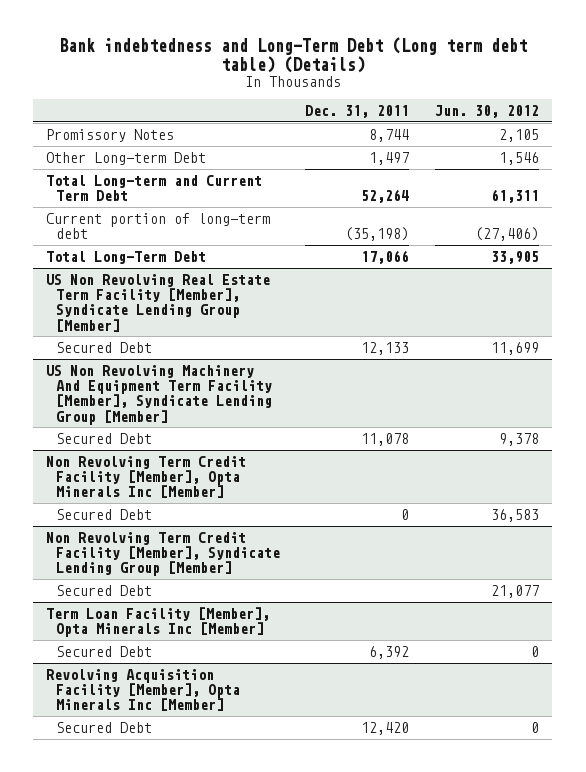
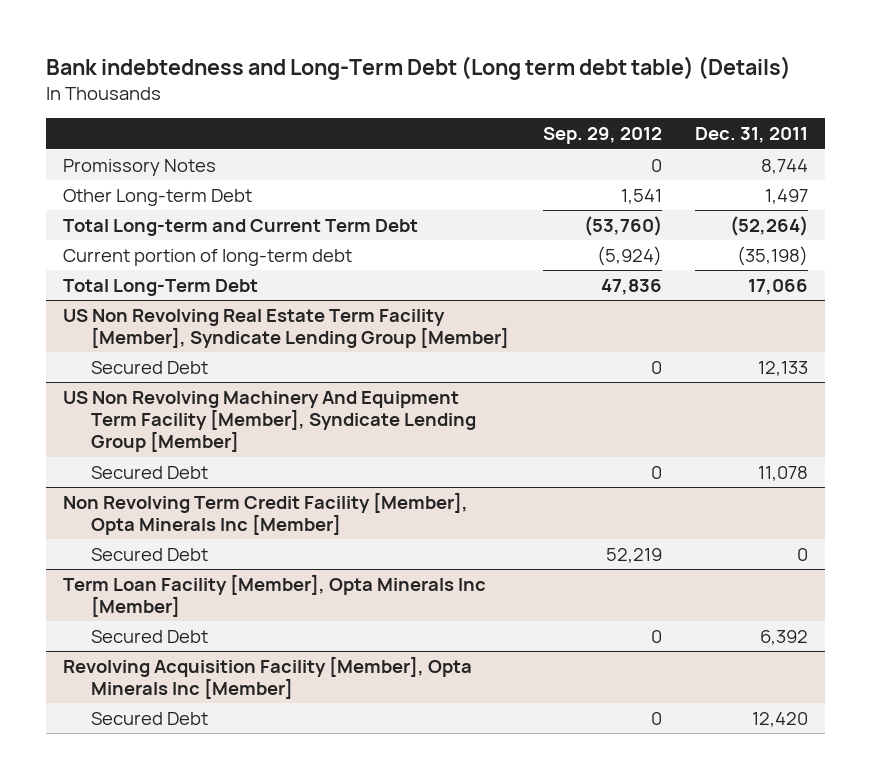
[435,105,540,119] Jun. 30, 2012 -> none
none -> [542,127,662,145] Sep. 29, 2012
[361,189,410,204] 52,264 -> [730,215,809,236] (52,264)
[46,532,280,577] Non Revolving Term Credit Facility [Member], Syndicate Lending Group [Member] -> none
[55,585,152,597] Secured Debt -> none

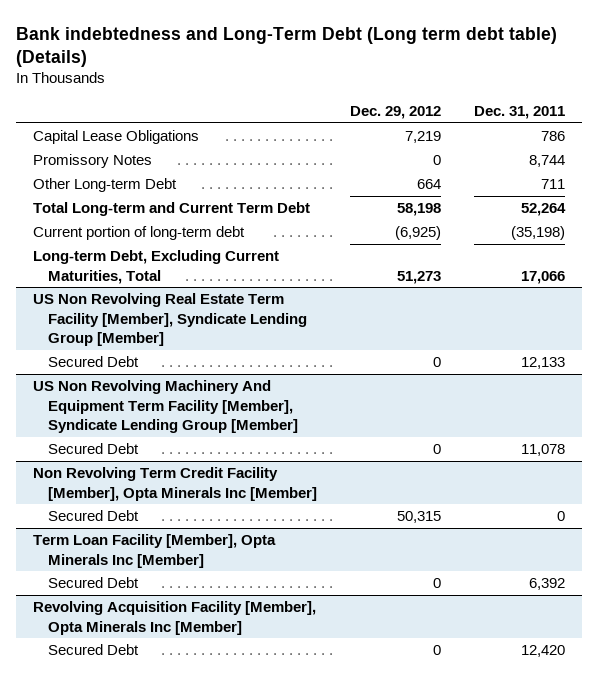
[542,127,662,145] Sep. 29, 2012 -> none
none -> [349,105,441,119] Dec. 29, 2012
none -> [32,130,199,145] Capital Lease Obligations
[765,188,809,204] 1,497 -> [540,179,565,190] 711
[730,215,809,236] (52,264) -> [520,203,566,217] 52,264
[63,278,259,296] Total Long-Term Debt -> [32,250,279,284] Long-term Debt, Excluding Current Maturities, Total

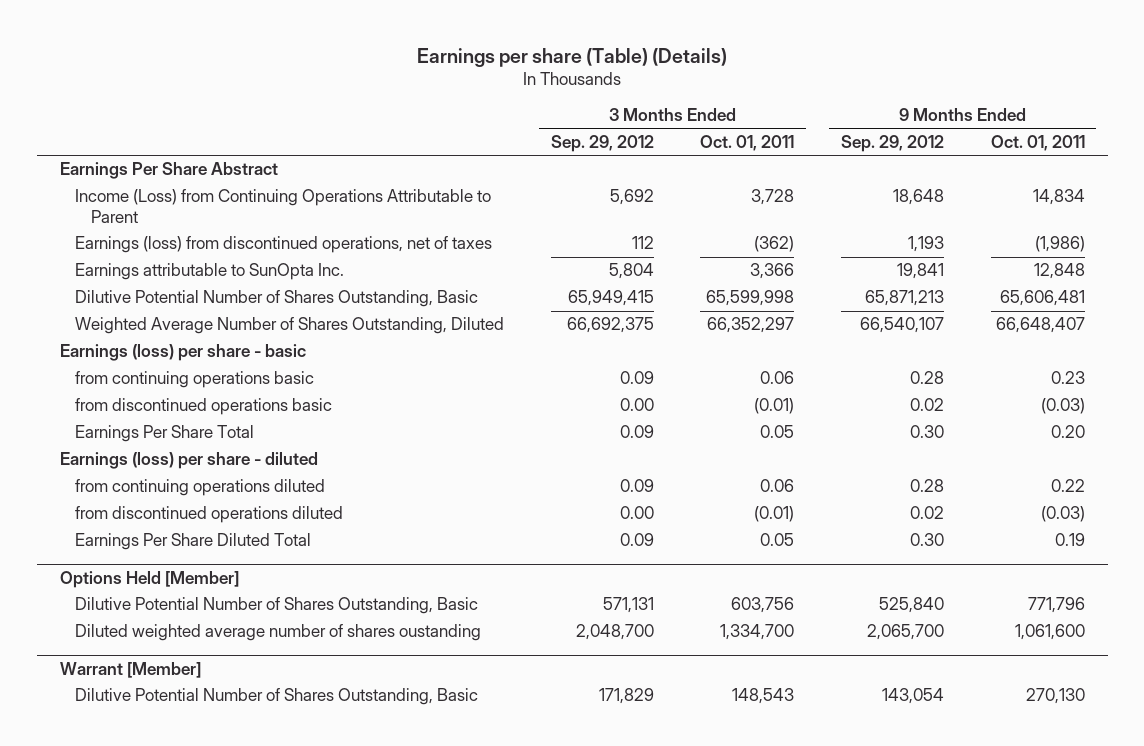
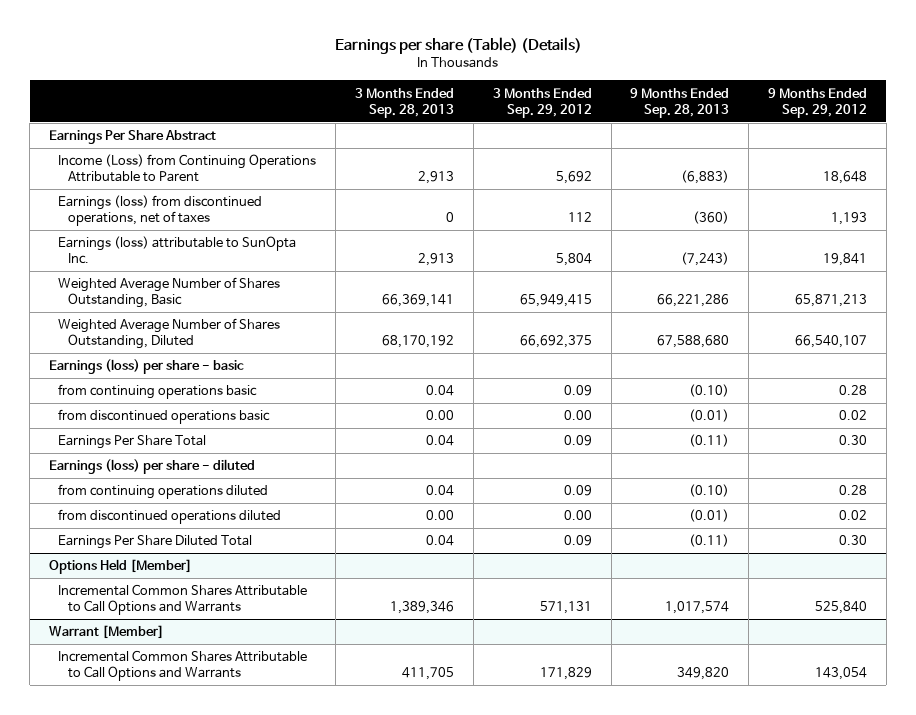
[700,135,795,152] Oct. 01, 2011 -> none
[990,135,1085,152] Oct. 01, 2011 -> none
none -> [355,87,455,118] 3 Months Ended Sep. 28, 2013
none -> [630,87,730,118] 9 Months Ended Sep. 28, 2013
[75,263,345,281] Earnings attributable to SunOpta Inc. -> [58,236,297,265] Earnings (loss) attributable to SunOpta Inc.
[75,290,479,308] Dilutive Potential Number of Shares Outstanding, Basic -> [58,277,281,309] Weighted Average Number of Shares Outstanding, Basic
[75,624,482,642] Diluted weighted average number of shares oustanding -> none
[75,597,479,615] Dilutive Potential Number of Shares Outstanding, Basic -> [58,584,308,616] Incremental Common Shares Attributable to Call Options and Warrants
[75,688,479,706] Dilutive Potential Number of Shares Outstanding, Basic -> [58,650,308,682] Incremental Common Shares Attributable to Call Options and Warrants

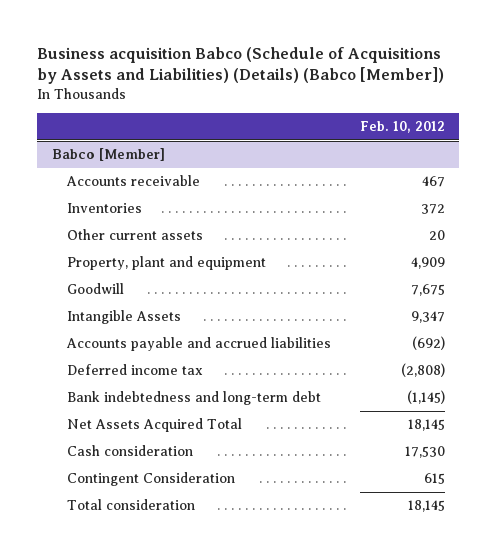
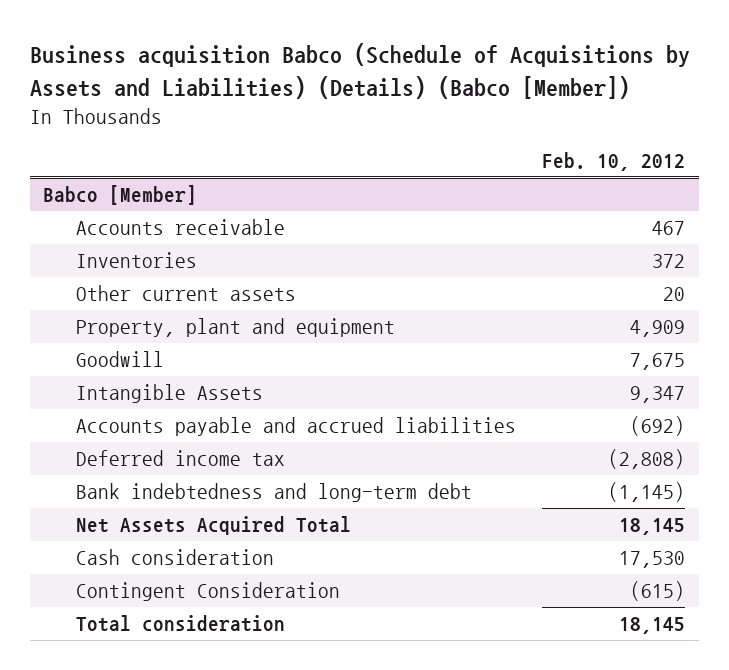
[424,473,446,485] 615 -> [630,581,686,602] (615)

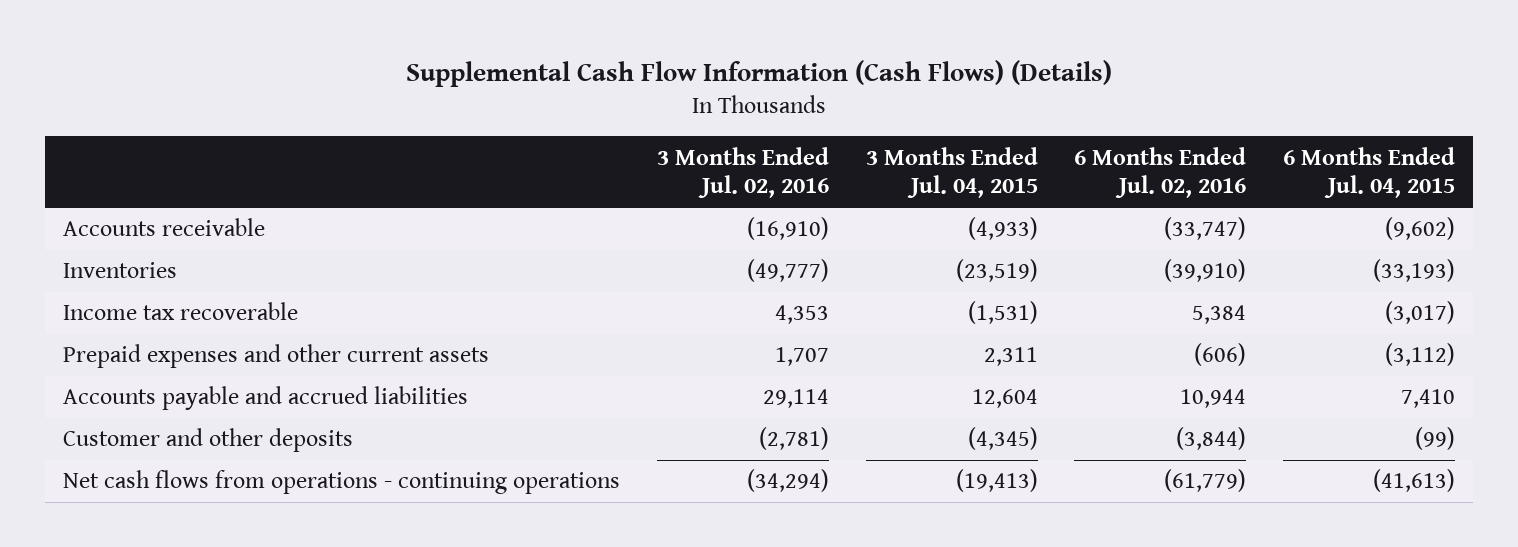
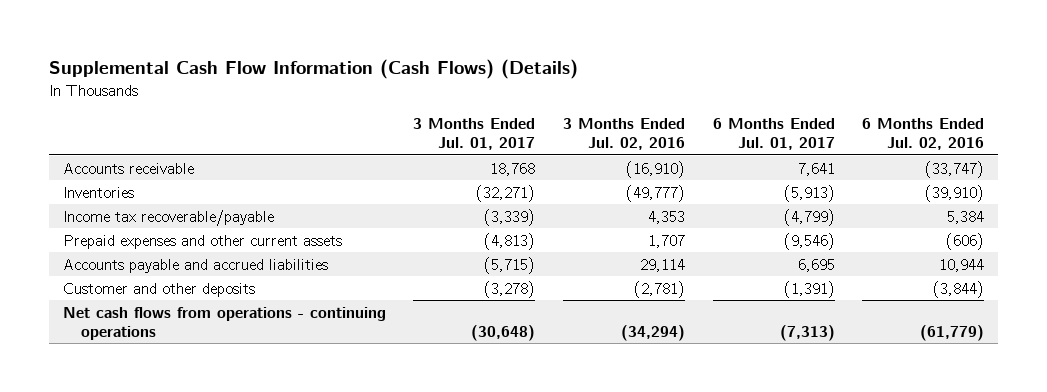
[865,146,1038,199] 3 Months Ended Jul. 04, 2015 -> none
[1282,146,1455,199] 6 Months Ended Jul. 04, 2015 -> none
none -> [413,118,536,151] 3 Months Ended Jul. 01, 2017
none -> [712,118,835,151] 6 Months Ended Jul. 01, 2017
[63,302,299,321] Income tax recoverable -> [62,209,274,226] Income tax recoverable/payable

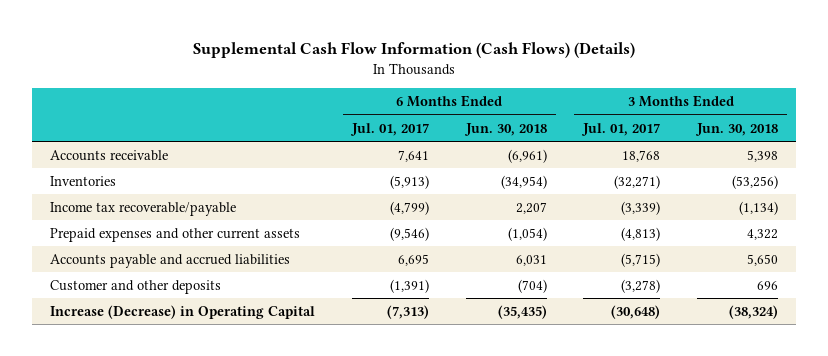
[562,118,685,151] 3 Months Ended Jul. 02, 2016 -> none
[862,118,985,151] 6 Months Ended Jul. 02, 2016 -> none
none -> [463,122,547,136] Jun. 30, 2018
none -> [695,122,779,136] Jun. 30, 2018
[62,306,386,340] Net cash flows from operations - continuing operations -> [50,304,316,319] Increase (Decrease) in Operating Capital

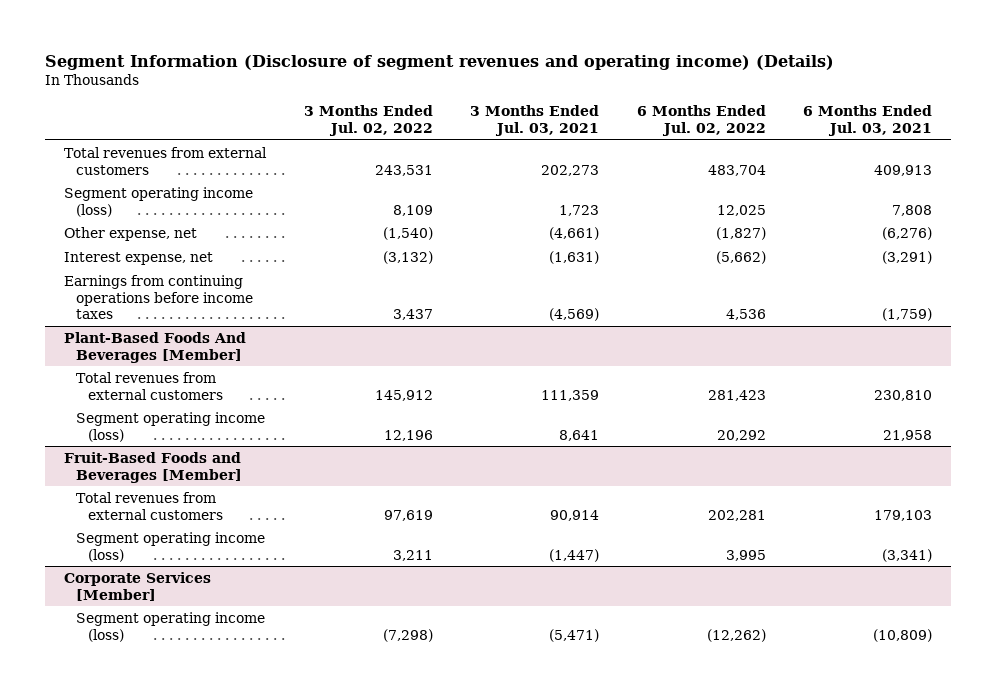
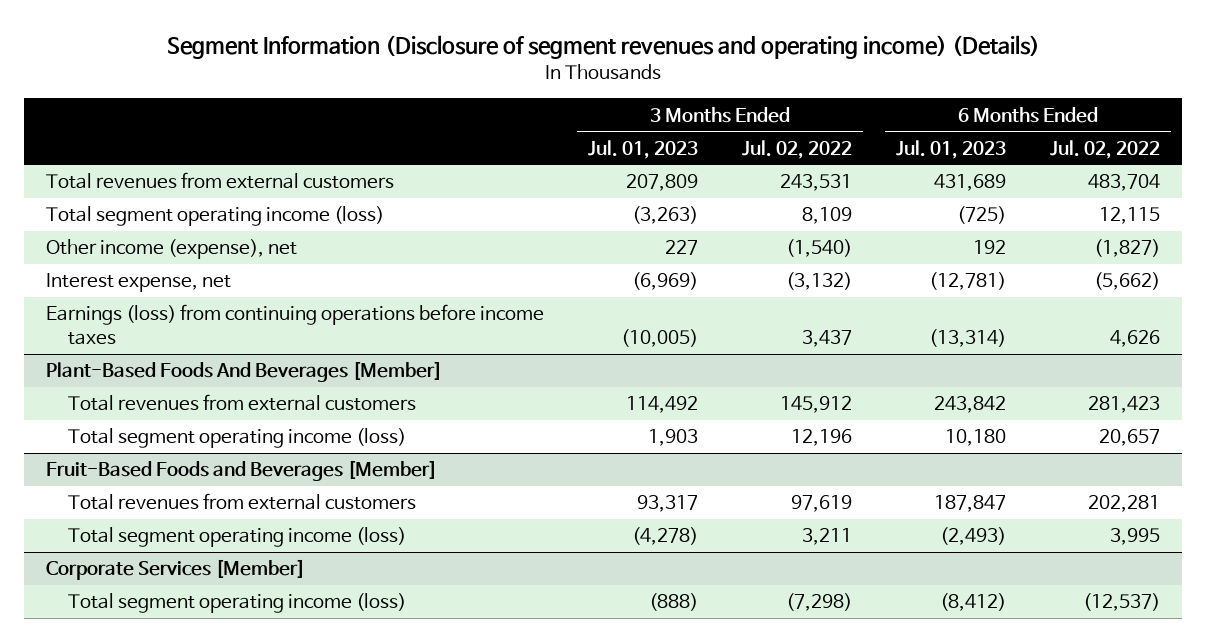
[470,105,600,136] 3 Months Ended Jul. 03, 2021 -> none
[803,105,933,136] 6 Months Ended Jul. 03, 2021 -> none
none -> [587,139,698,159] Jul. 01, 2023
none -> [895,139,1006,159] Jul. 01, 2023
[64,186,254,217] Segment operating income (loss) -> [45,206,384,227] Total segment operating income (loss)
[716,204,766,216] 12,025 -> [1099,207,1161,225] 12,115
[64,226,198,241] Other expense, net -> [45,239,297,260] Other income (expense), net
[64,274,254,320] Earnings from continuing operations before income taxes -> [45,304,544,346] Earnings (loss) from continuing operations before income taxes
[725,309,766,321] 4,536 -> [1110,330,1161,348] 4,626
[76,411,266,442] Segment operating income (loss) -> [67,428,406,449] Total segment operating income (loss)
[716,429,766,441] 20,292 -> [1099,429,1161,447] 20,657
[76,531,266,562] Segment operating income (loss) -> [67,527,406,548] Total segment operating income (loss)
[76,611,266,642] Segment operating income (loss) -> [67,593,406,614] Total segment operating income (loss)
[706,628,766,642] (12,262) -> [1083,593,1161,612] (12,537)

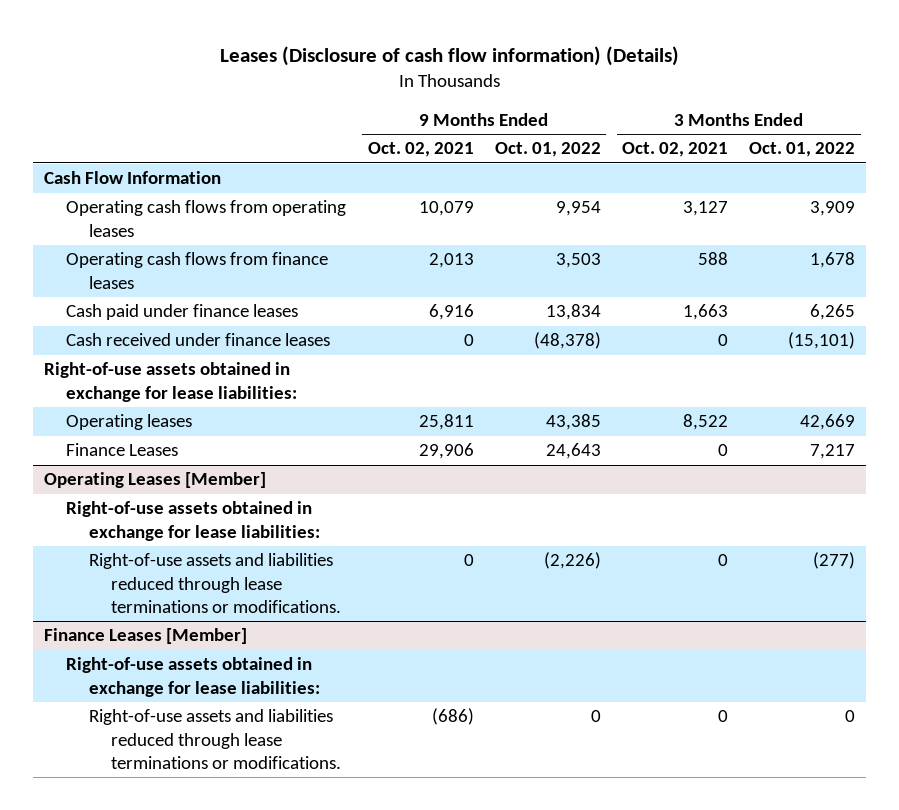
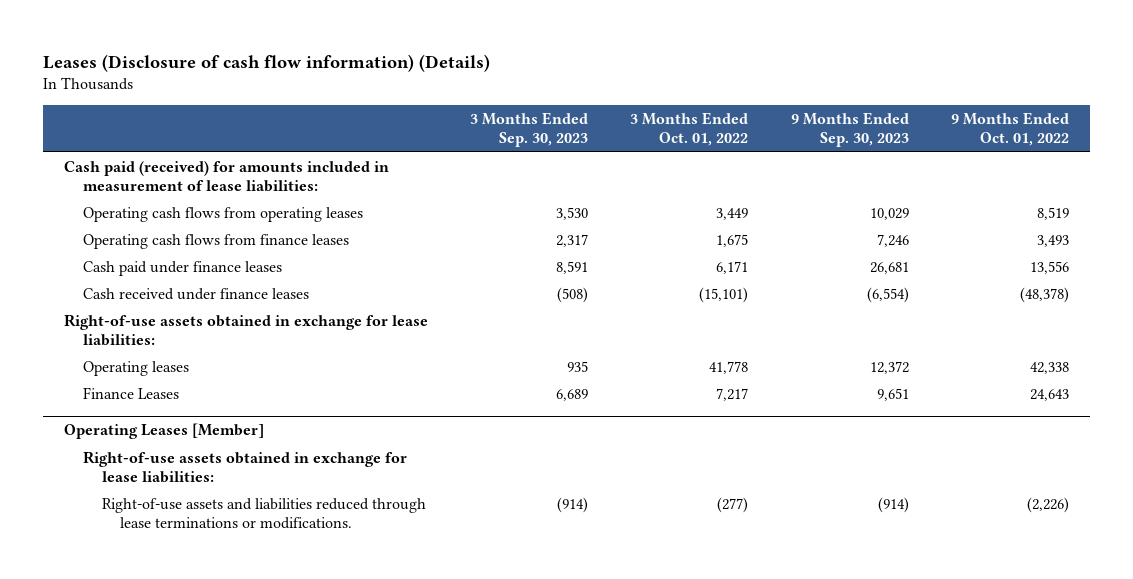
[367,142,474,158] Oct. 02, 2021 -> none
[622,142,729,158] Oct. 02, 2021 -> none
none -> [470,112,589,148] 3 Months Ended Sep. 30, 2023
none -> [790,112,909,148] 9 Months Ended Sep. 30, 2023
[43,171,221,185] Cash Flow Information -> none
none -> [64,160,390,192] Cash paid (received) for amounts included in measurement of lease liabilities:
[555,201,601,217] 9,954 -> [1036,206,1069,220] 8,519
[810,201,856,217] 3,909 -> [716,207,749,220] 3,449
[555,253,601,269] 3,503 -> [1036,234,1069,247] 3,493
[810,252,856,269] 1,678 -> [716,233,749,247] 1,675
[545,304,601,321] 13,834 -> [1029,260,1069,274] 13,556
[810,304,856,321] 6,265 -> [716,260,749,274] 6,171
[545,414,601,431] 43,385 -> [1029,361,1069,374] 42,338
[800,414,856,431] 42,669 -> [709,360,749,374] 41,778
[43,628,247,645] Finance Leases [Member] -> none
[66,657,320,697] Right-of-use assets obtained in exchange for lease liabilities: -> none
[88,709,342,769] Right-of-use assets and liabilities reduced through lease terminations or modifications. -> none

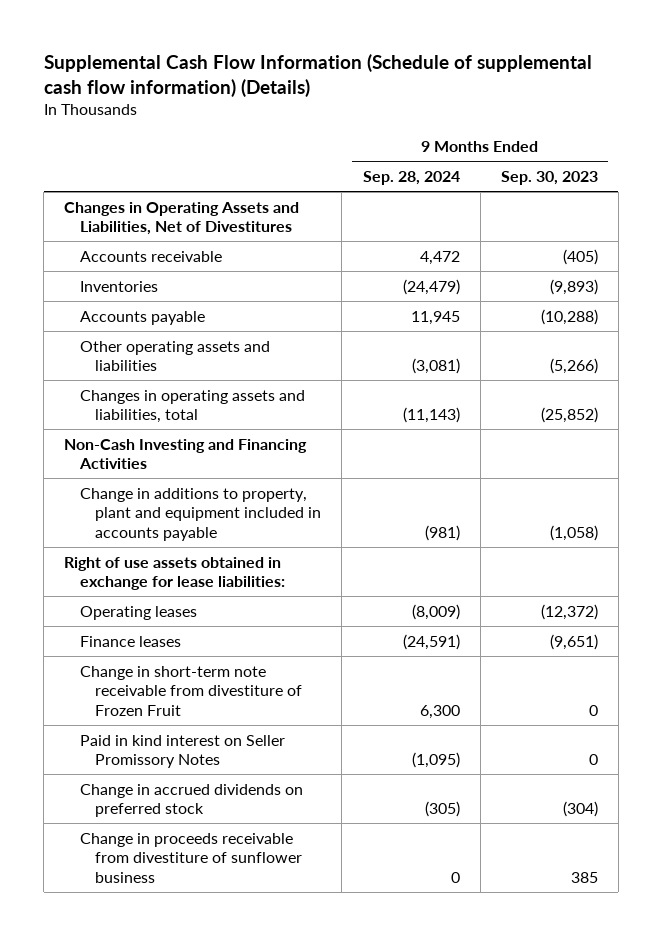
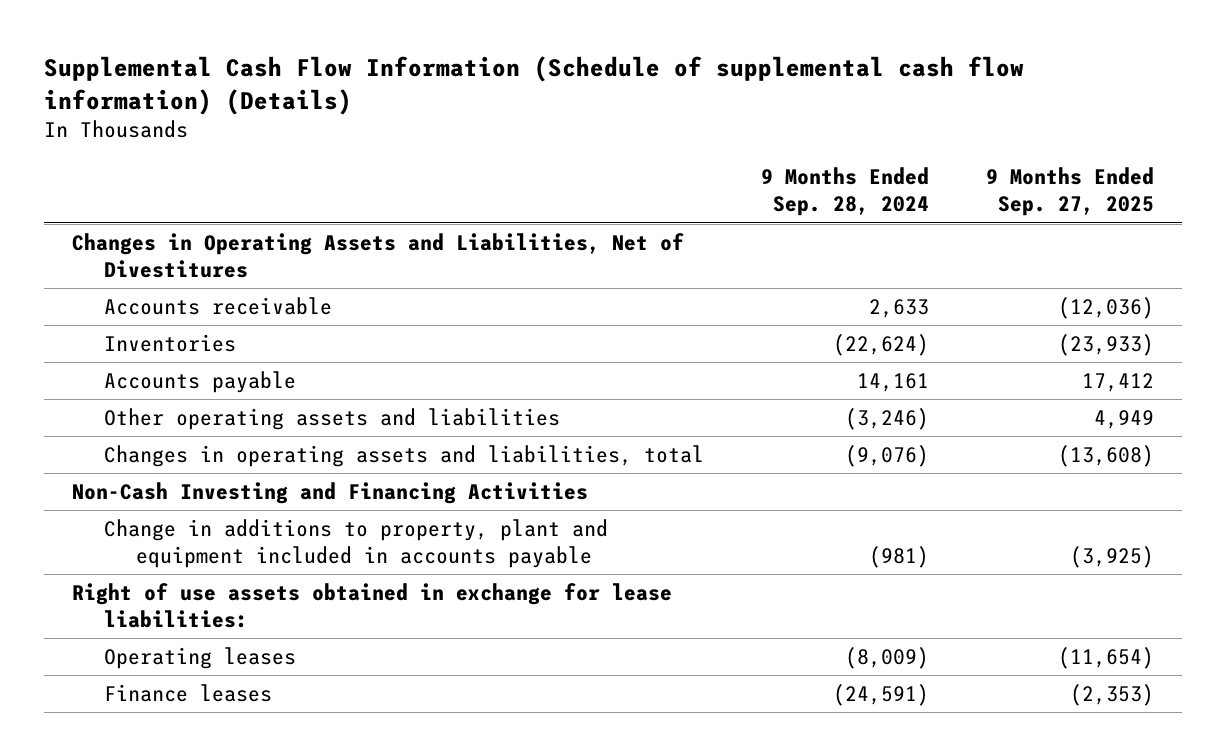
[500,171,598,186] Sep. 30, 2023 -> none
none -> [985,167,1154,217] 9 Months Ended Sep. 27, 2025
[419,250,460,265] 4,472 -> [868,298,929,318] 2,633
[402,278,460,295] (24,479) -> [832,333,929,356] (22,624)
[410,310,460,325] 11,945 -> [856,372,929,392] 14,161
[411,358,460,375] (3,081) -> [844,407,929,430] (3,246)
[402,407,460,424] (11,143) -> [844,444,929,467] (9,076)
[79,665,303,716] Change in short-term note receivable from divestiture of Frozen Fruit -> none
[79,734,285,769] Paid in kind interest on Seller Promissory Notes -> none
[79,783,303,818] Change in accrued dividends on preferred stock -> none
[79,832,303,883] Change in proceeds receivable from divestiture of sunflower business -> none

